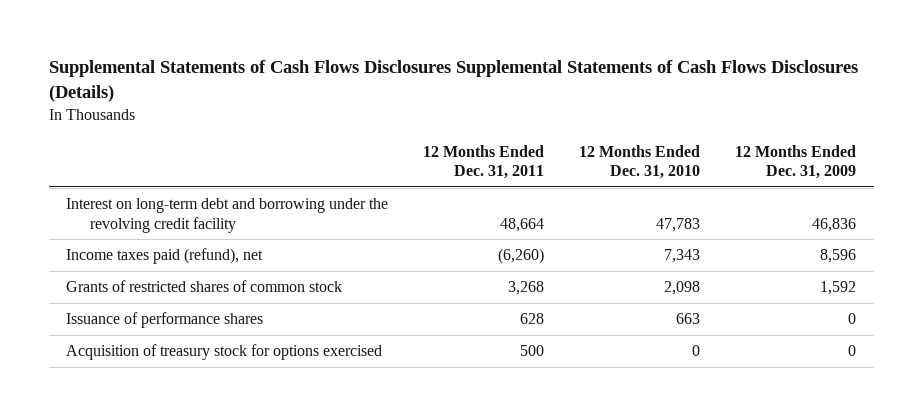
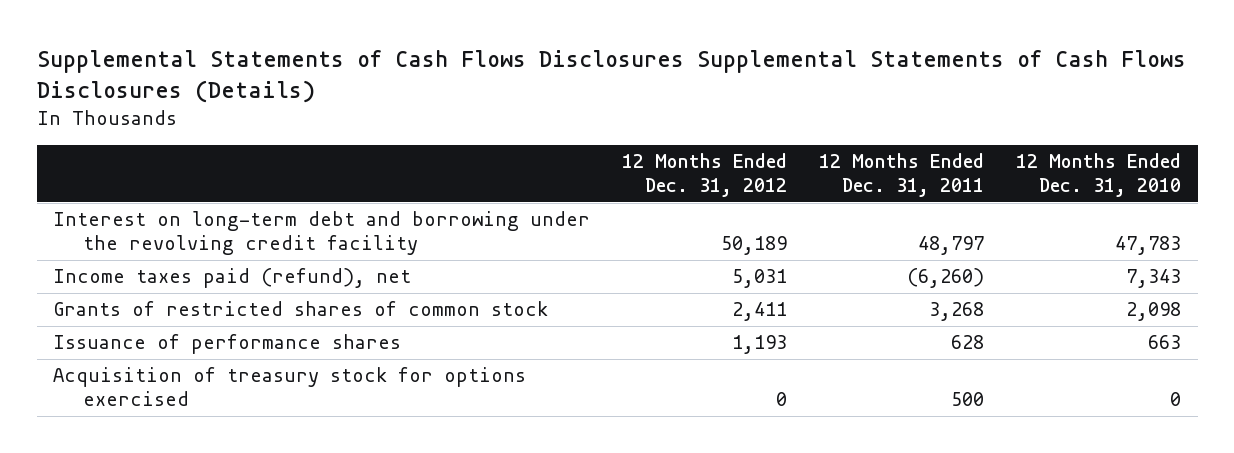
[735,144,857,180] 12 Months Ended Dec. 31, 2009 -> none
none -> [622,153,788,198] 12 Months Ended Dec. 31, 2012
[500,217,545,232] 48,664 -> [918,236,985,256] 48,797

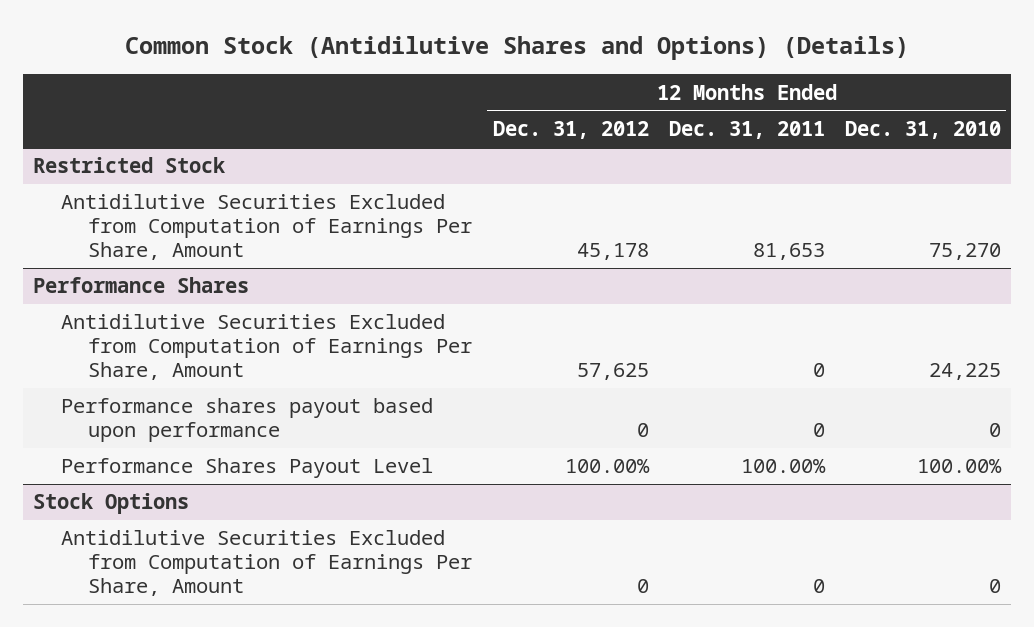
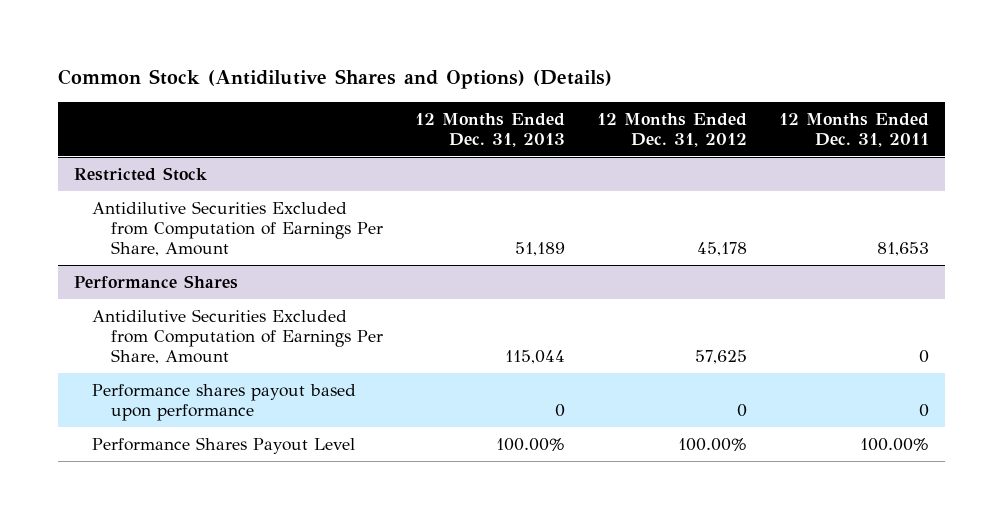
[845,121,1002,140] Dec. 31, 2010 -> none
none -> [415,112,566,147] 12 Months Ended Dec. 31, 2013
[32,493,189,515] Stock Options -> none
[60,530,473,597] Antidilutive Securities Excluded from Computation of Earnings Per Share, Amount -> none

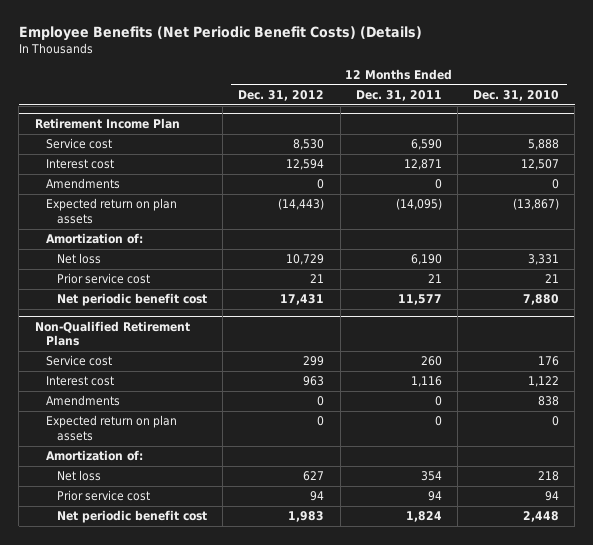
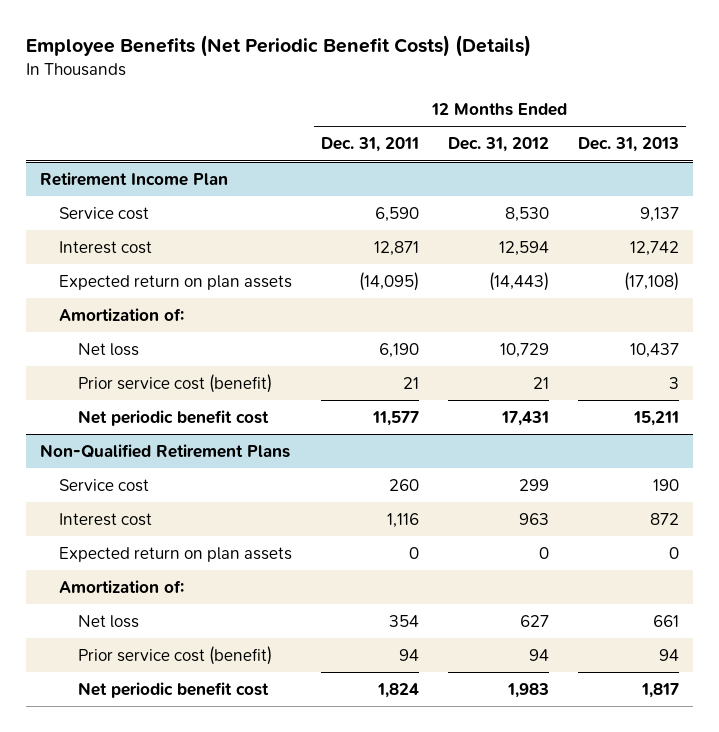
[472,89,559,101] Dec. 31, 2010 -> none
none -> [577,137,679,153] Dec. 31, 2013
[45,178,120,190] Amendments -> none
[57,273,151,285] Prior service cost -> [77,373,272,393] Prior service cost (benefit)
[45,395,120,407] Amendments -> none
[57,490,151,502] Prior service cost -> [77,645,272,665] Prior service cost (benefit)

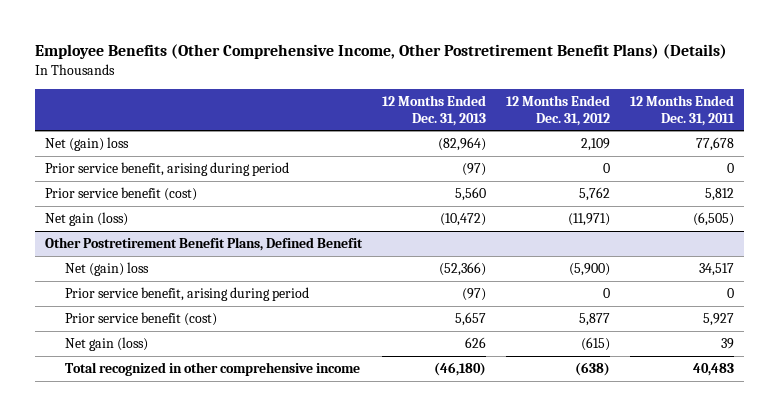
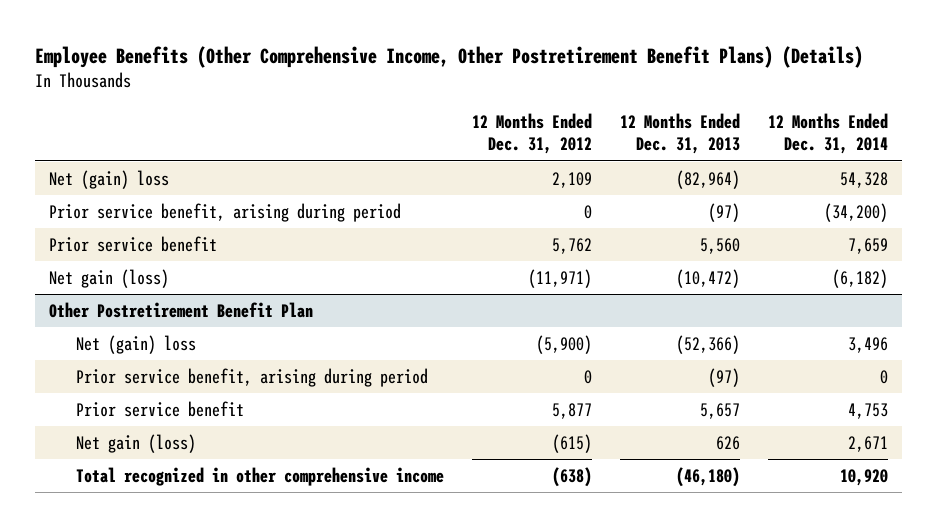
[630,95,736,126] 12 Months Ended Dec. 31, 2011 -> none
none -> [767,113,888,155] 12 Months Ended Dec. 31, 2014
[44,187,197,202] Prior service benefit (cost) -> [49,235,218,252] Prior service benefit
[44,237,363,252] Other Postretirement Benefit Plans, Defined Benefit -> [49,301,314,318] Other Postretirement Benefit Plan
[65,312,218,327] Prior service benefit (cost) -> [75,400,244,417] Prior service benefit

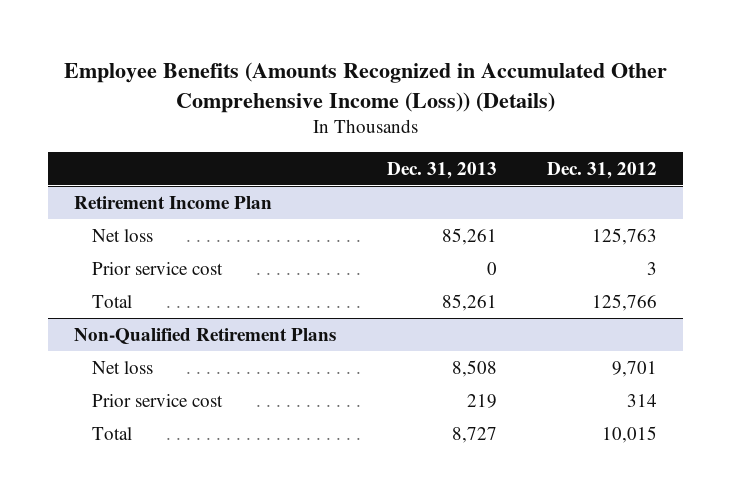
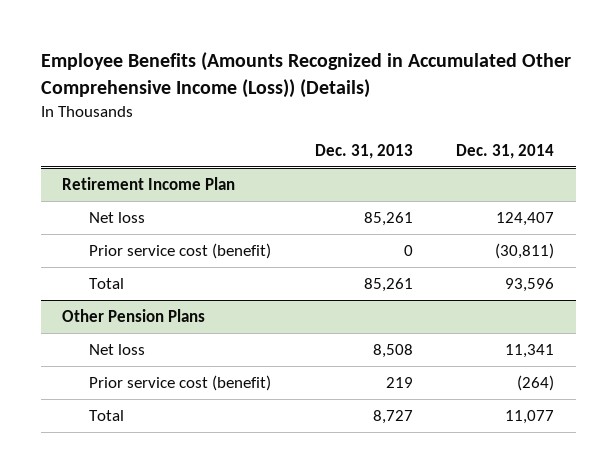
[547,161,658,179] Dec. 31, 2012 -> none
none -> [455,143,554,159] Dec. 31, 2014
[91,261,223,275] Prior service cost -> [89,243,272,260] Prior service cost (benefit)
[73,327,336,344] Non-Qualified Retirement Plans -> none
none -> [62,309,206,323] Other Pension Plans
[91,393,223,407] Prior service cost -> [89,375,272,392] Prior service cost (benefit)

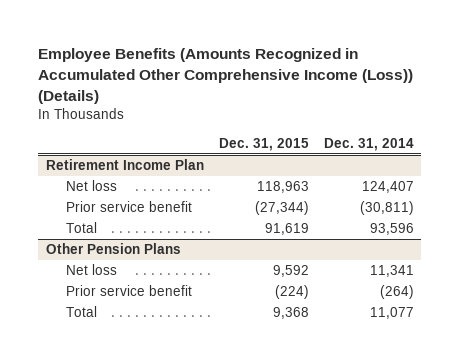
[314,143,413,159] Dec. 31, 2013 -> none
none -> [218,137,309,151] Dec. 31, 2015
[89,243,272,260] Prior service cost (benefit) -> [66,201,193,213] Prior service benefit
[89,375,272,392] Prior service cost (benefit) -> [66,285,193,297] Prior service benefit

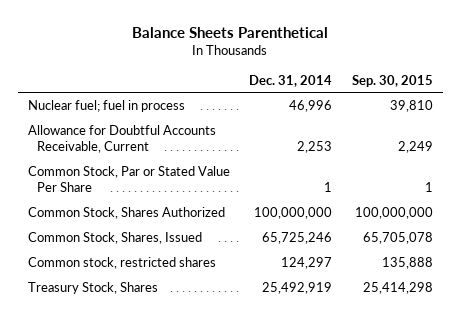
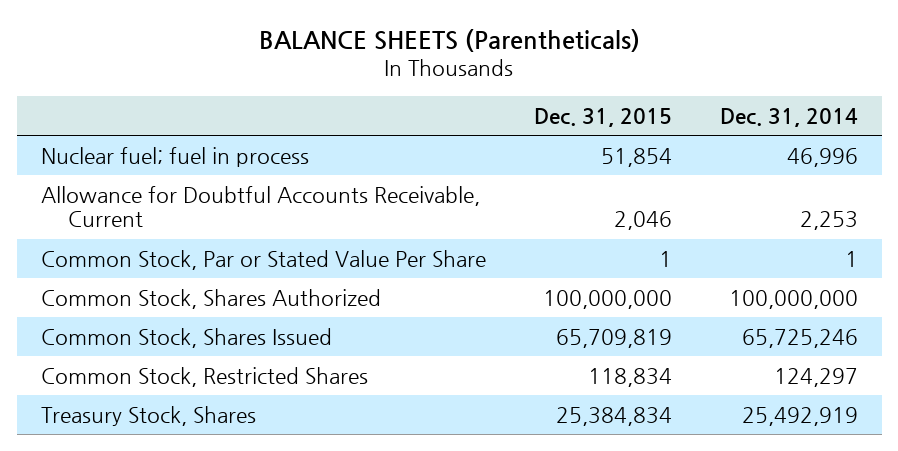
[132,26,329,38] Balance Sheets Parenthetical -> [259,29,641,53] BALANCE SHEETS (Parentheticals)
[352,74,434,87] Sep. 30, 2015 -> none
none -> [533,107,672,127] Dec. 31, 2015
[27,231,202,244] Common Stock, Shares, Issued -> [40,327,332,348] Common Stock, Shares Issued
[27,256,216,269] Common stock, restricted shares -> [40,366,368,387] Common Stock, Restricted Shares

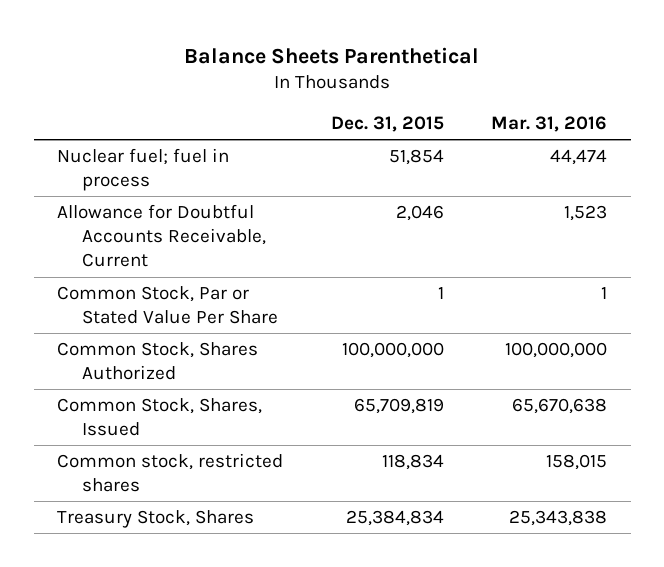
[259,29,641,53] BALANCE SHEETS (Parentheticals) -> [184,46,480,64] Balance Sheets Parenthetical
[719,107,858,127] Dec. 31, 2014 -> none
none -> [490,115,607,132] Mar. 31, 2016
[40,327,332,348] Common Stock, Shares Issued -> [57,398,263,437] Common Stock, Shares, Issued
[40,366,368,387] Common Stock, Restricted Shares -> [57,453,284,493] Common stock, restricted shares

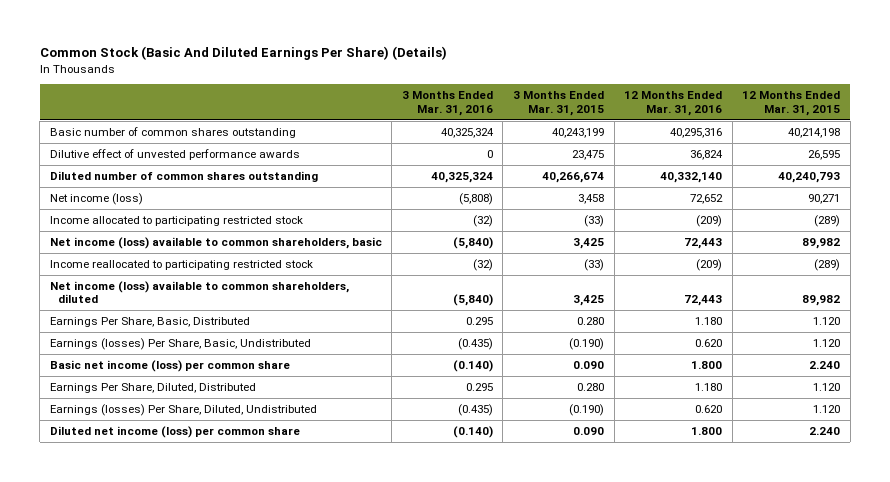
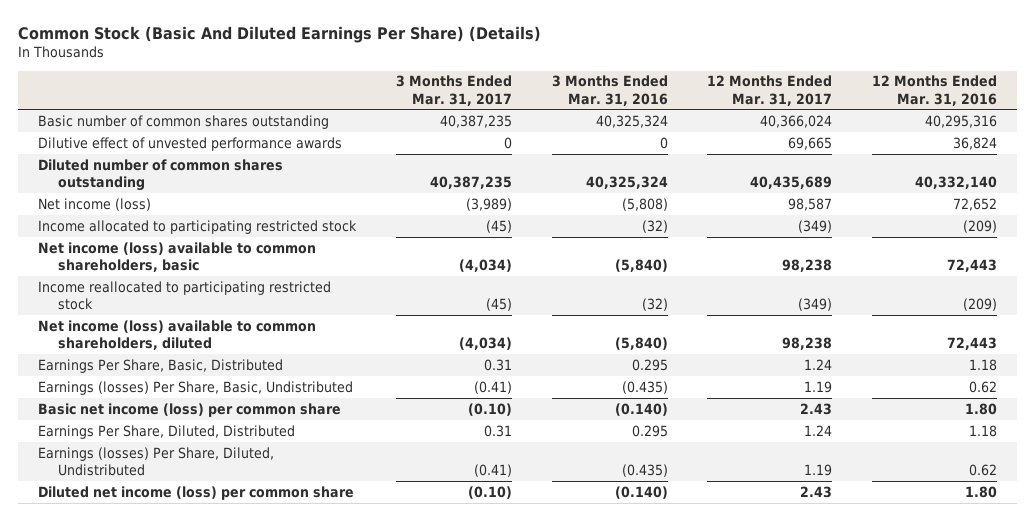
[512,91,604,116] 3 Months Ended Mar. 31, 2015 -> none
[742,91,841,116] 12 Months Ended Mar. 31, 2015 -> none
none -> [395,75,512,106] 3 Months Ended Mar. 31, 2017
none -> [707,75,833,106] 12 Months Ended Mar. 31, 2017
[695,316,723,325] 1.180 -> [969,358,998,371] 1.18
[695,338,723,347] 0.620 -> [969,380,998,393] 0.62
[691,360,723,369] 1.800 -> [965,402,998,415] 1.80
[695,382,723,391] 1.180 -> [969,424,998,437] 1.18
[695,404,723,413] 0.620 -> [969,463,998,476] 0.62
[691,426,723,435] 1.800 -> [965,485,998,498] 1.80

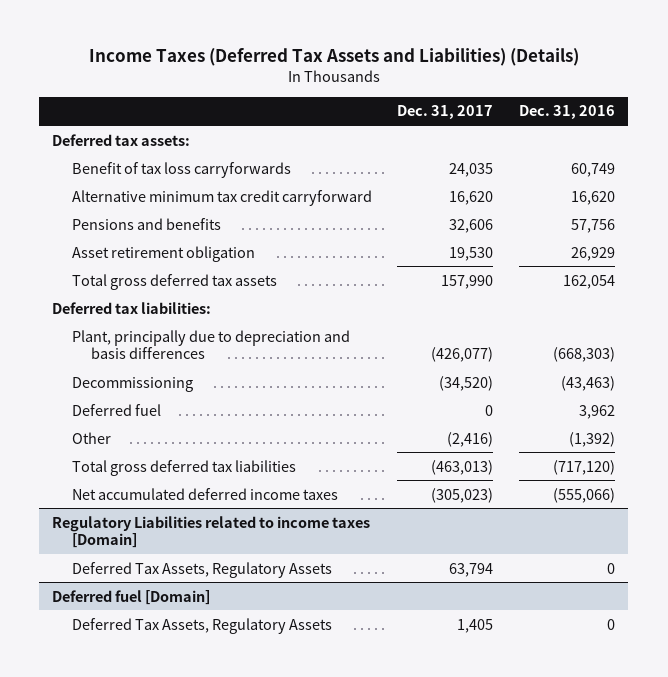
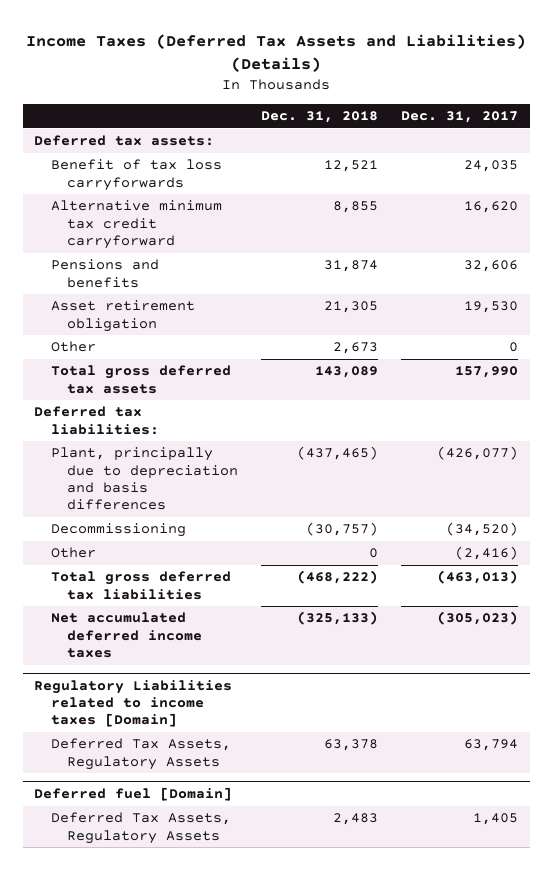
[519,105,616,120] Dec. 31, 2016 -> none
none -> [261,111,379,124] Dec. 31, 2018
none -> [50,341,96,353] Other
[71,403,161,416] Deferred fuel -> none

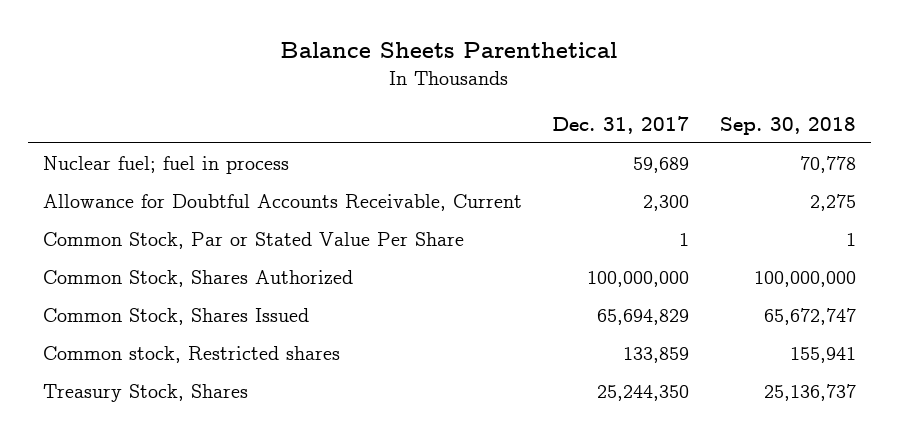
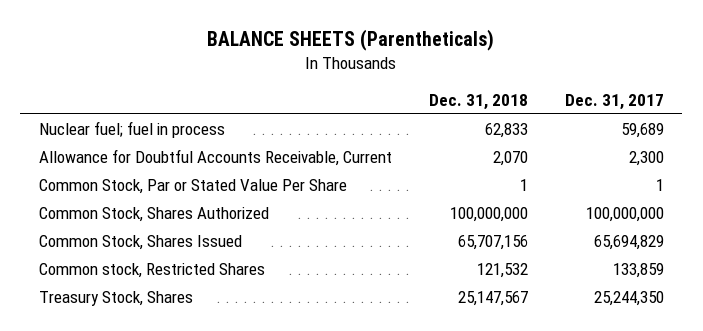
[280,42,618,59] Balance Sheets Parenthetical -> [207,29,495,52] BALANCE SHEETS (Parentheticals)
[719,116,856,135] Sep. 30, 2018 -> none
none -> [428,93,528,110] Dec. 31, 2018
[42,345,340,363] Common stock, Restricted shares -> [38,263,265,279] Common stock, Restricted Shares

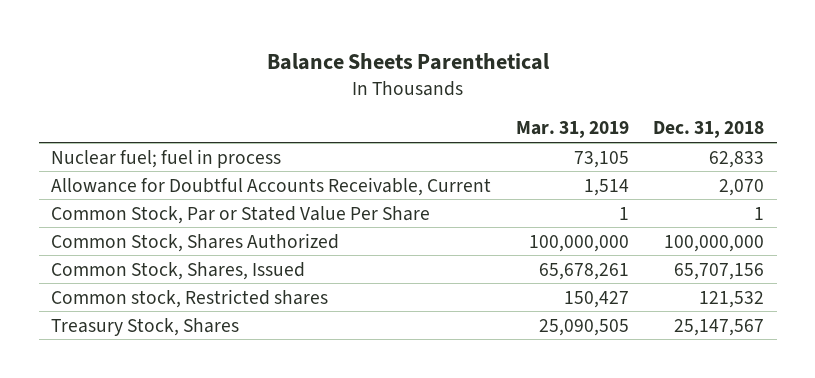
[207,29,495,52] BALANCE SHEETS (Parentheticals) -> [266,52,550,70] Balance Sheets Parenthetical
[564,93,664,110] Dec. 31, 2017 -> none
none -> [515,121,629,139] Mar. 31, 2019
[38,235,242,251] Common Stock, Shares Issued -> [50,261,305,280] Common Stock, Shares, Issued
[38,263,265,279] Common stock, Restricted Shares -> [50,288,328,308] Common stock, Restricted shares

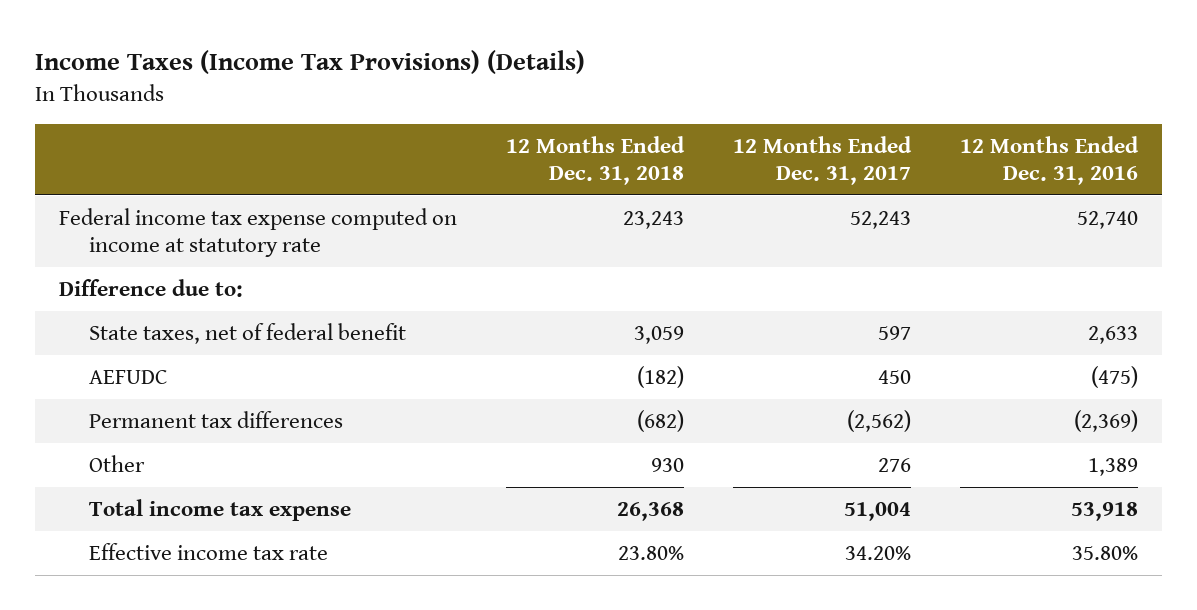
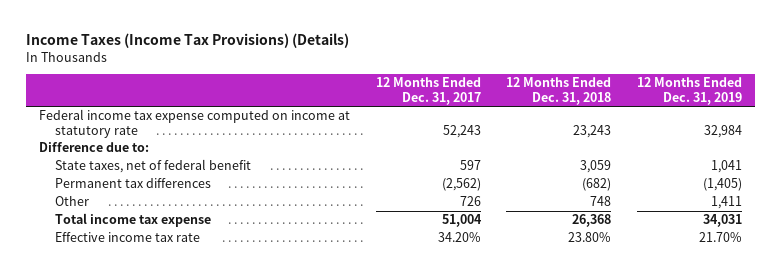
[959,135,1139,185] 12 Months Ended Dec. 31, 2016 -> none
none -> [636,77,742,105] 12 Months Ended Dec. 31, 2019
[89,369,169,384] AEFUDC -> none
[651,457,685,472] 930 -> [590,196,612,207] 748
[877,457,911,472] 276 -> [459,196,481,207] 726

